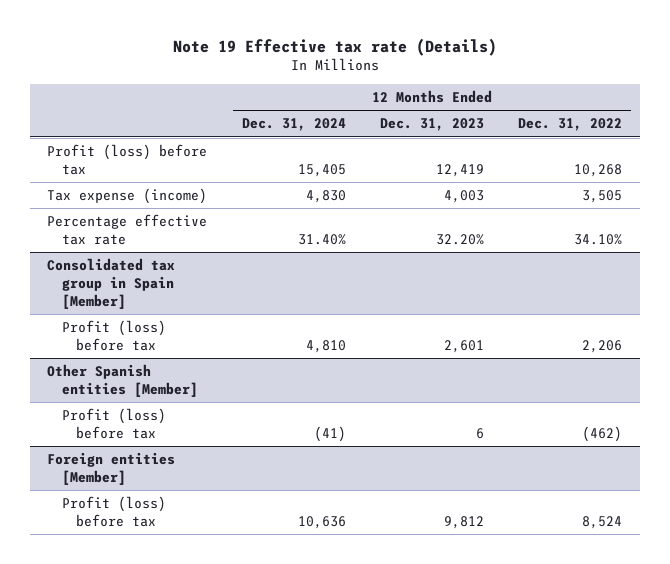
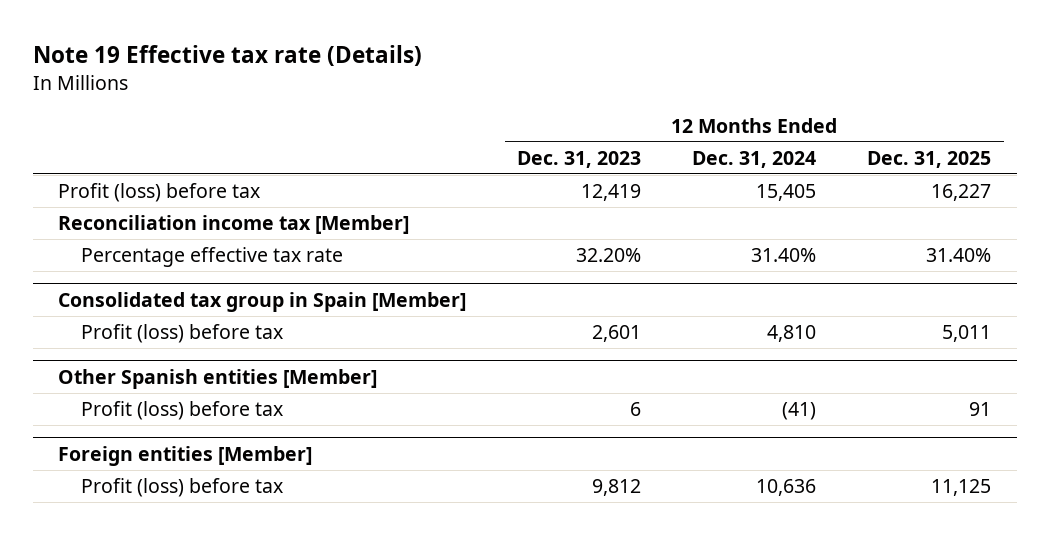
[518,118,623,132] Dec. 31, 2022 -> none
none -> [867,150,992,168] Dec. 31, 2025
[47,188,208,205] Tax expense (income) -> none
none -> [58,215,410,235] Reconciliation income tax [Member]

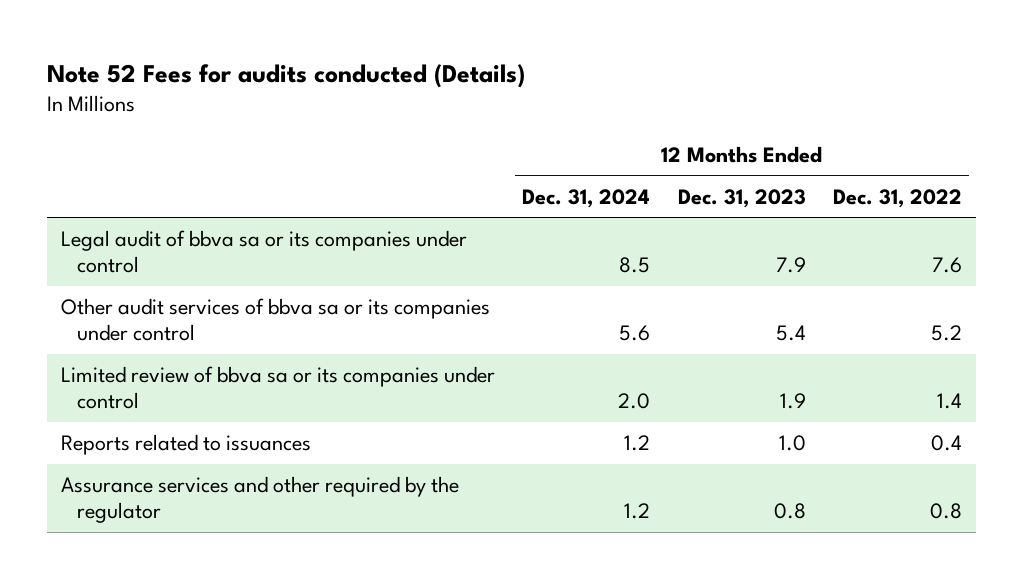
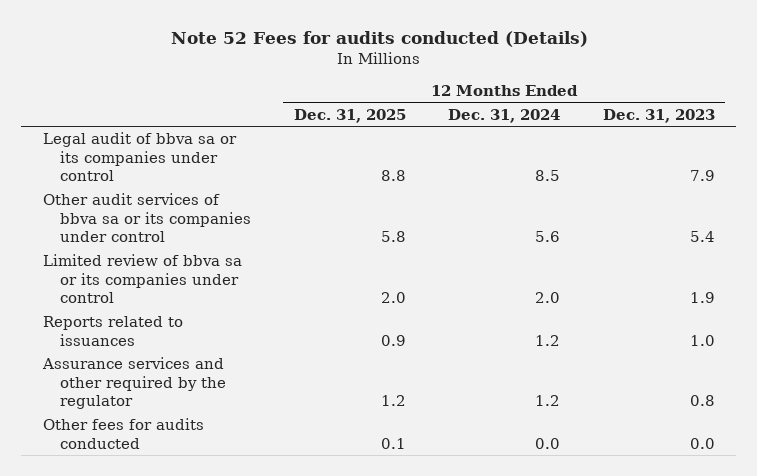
[832,188,962,208] Dec. 31, 2022 -> none
none -> [293,108,406,123] Dec. 31, 2025
none -> [42,418,204,449] Other fees for audits conducted

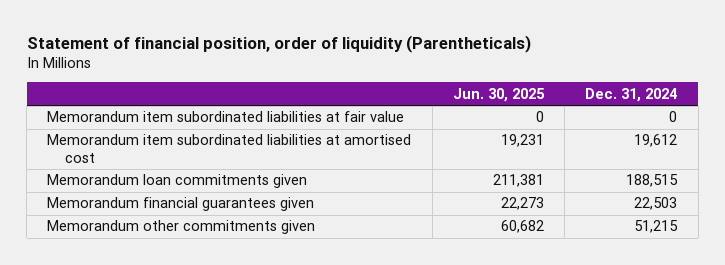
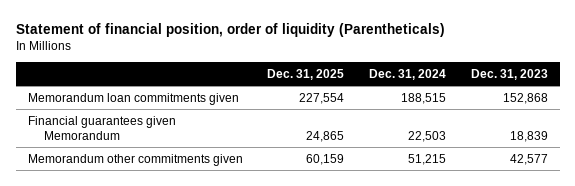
[452,87,545,102] Jun. 30, 2025 -> none
none -> [267,68,345,80] Dec. 31, 2025
none -> [470,68,548,80] Dec. 31, 2023
[47,111,405,123] Memorandum item subordinated liabilities at fair value -> none
[47,134,412,163] Memorandum item subordinated liabilities at amortised cost -> none
[47,197,315,212] Memorandum financial guarantees given -> [27,115,176,140] Financial guarantees given Memorandum

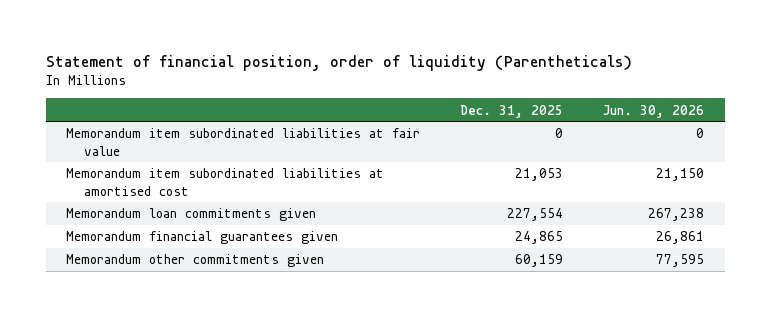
[369,68,447,80] Dec. 31, 2024 -> none
[470,68,548,80] Dec. 31, 2023 -> none
none -> [603,104,705,118] Jun. 30, 2026
none -> [66,128,421,156] Memorandum item subordinated liabilities at fair value
none -> [66,168,385,196] Memorandum item subordinated liabilities at amortised cost
[27,115,176,140] Financial guarantees given Memorandum -> [66,231,339,245] Memorandum financial guarantees given

